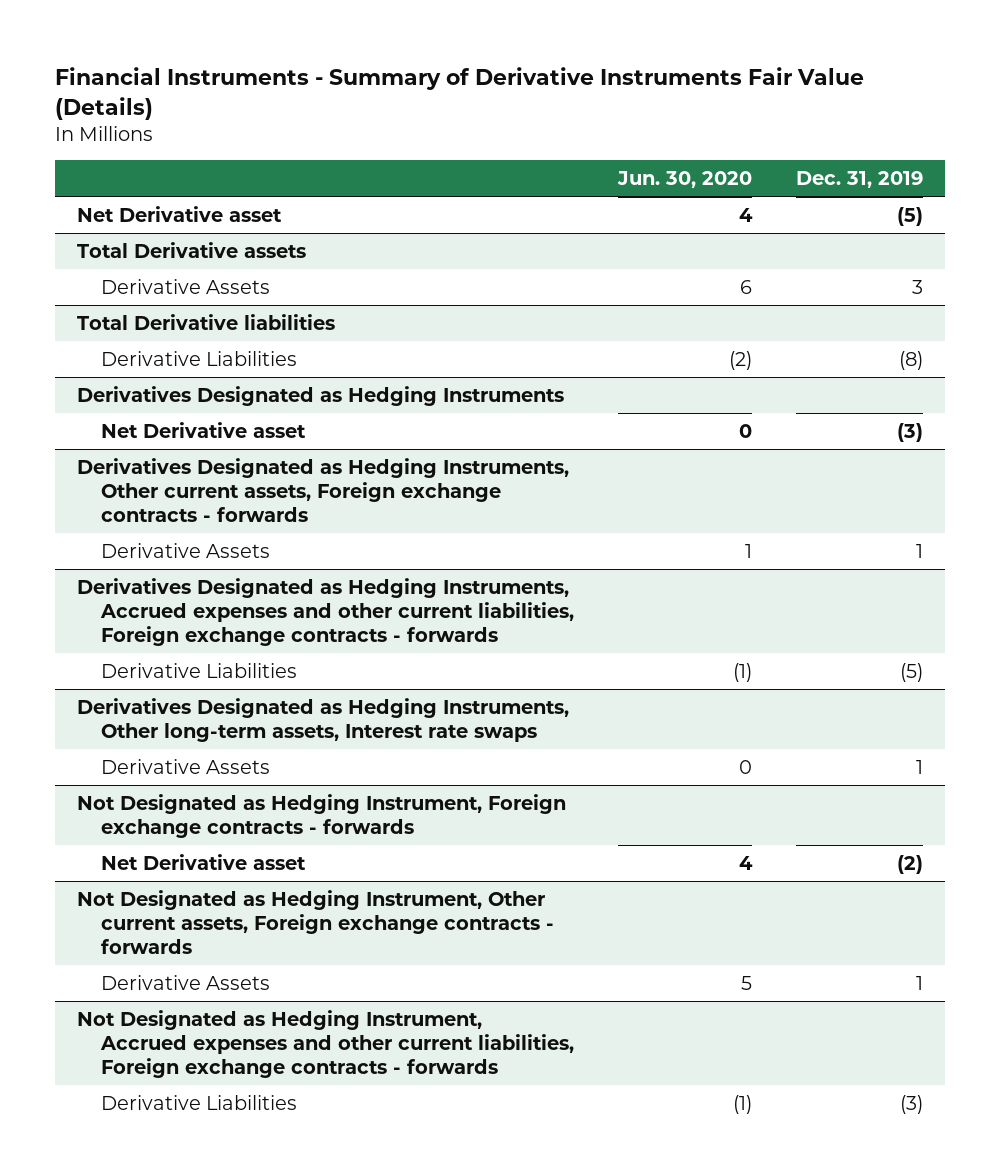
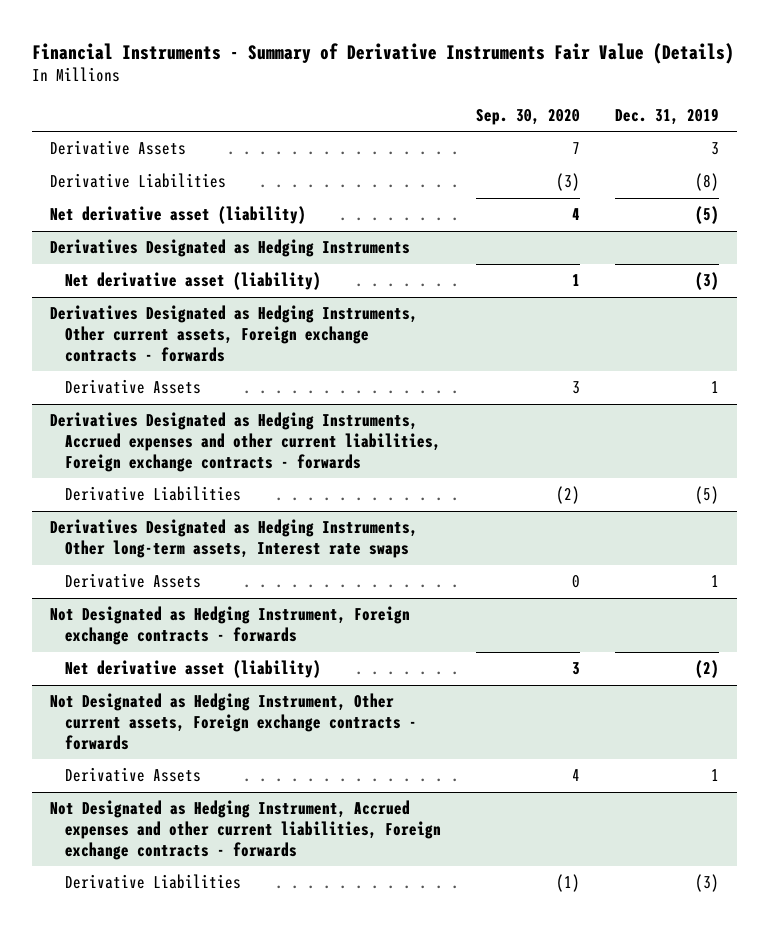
[617,171,753,189] Jun. 30, 2020 -> none
none -> [476,108,581,125] Sep. 30, 2020
[77,205,283,222] Net Derivative asset -> none
[77,241,307,258] Total Derivative assets -> none
[77,313,336,330] Total Derivative liabilities -> none
none -> [50,206,307,225] Net derivative asset (liability)
[100,421,306,438] Net Derivative asset -> [64,272,321,291] Net derivative asset (liability)
[100,853,306,870] Net Derivative asset -> [64,660,321,679] Net derivative asset (liability)

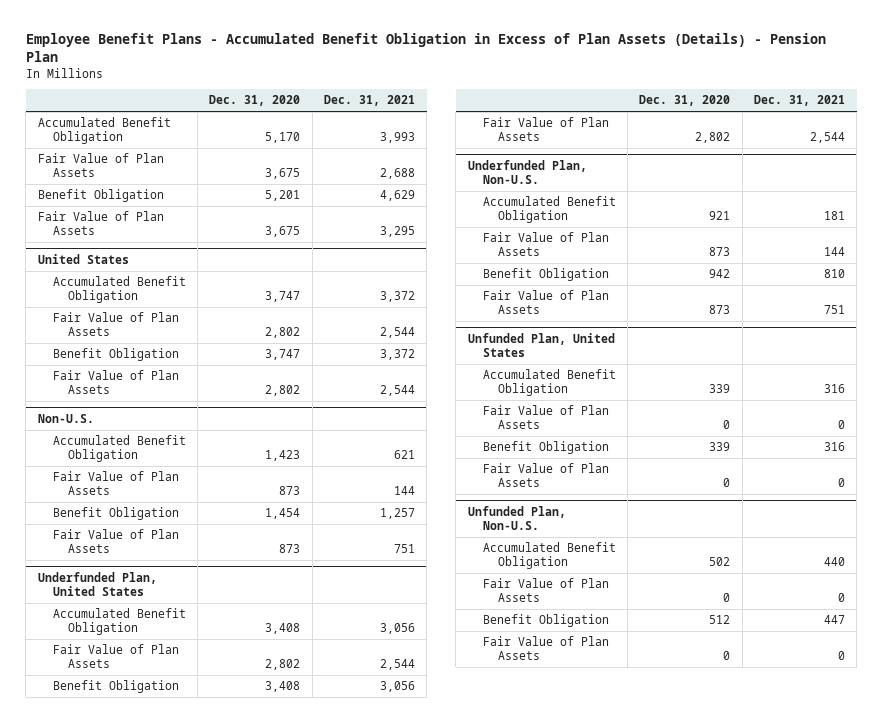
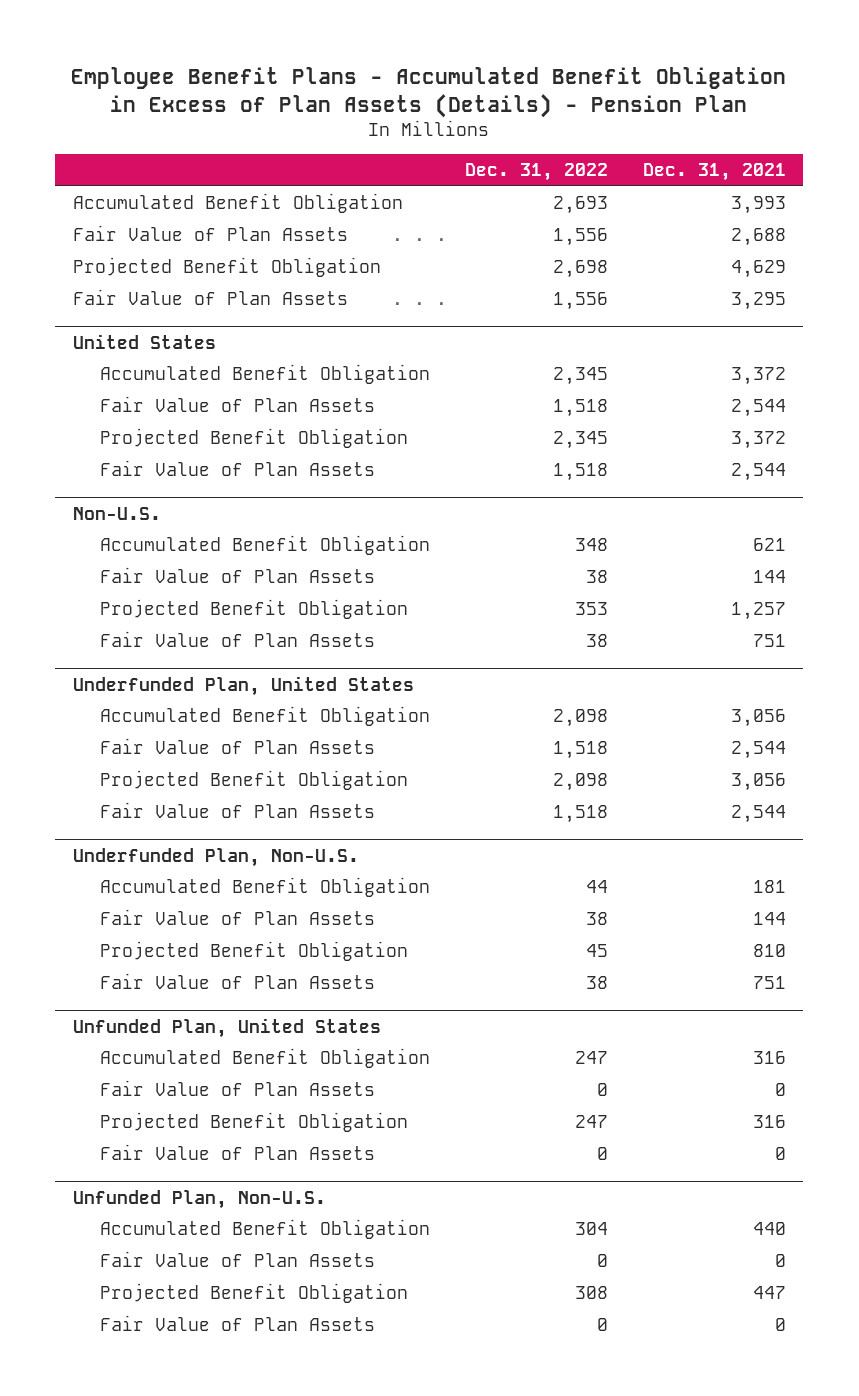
[209,95,301,107] Dec. 31, 2020 -> none
none -> [464,163,608,182] Dec. 31, 2022
[37,189,164,203] Benefit Obligation -> [73,257,382,278] Projected Benefit Obligation
[52,348,179,362] Benefit Obligation -> [99,428,408,449] Projected Benefit Obligation
[52,507,179,521] Benefit Obligation -> [99,599,408,620] Projected Benefit Obligation
[52,680,179,694] Benefit Obligation -> [99,770,408,791] Projected Benefit Obligation
[482,268,609,282] Benefit Obligation -> [99,941,408,962] Projected Benefit Obligation
[482,441,609,455] Benefit Obligation -> [99,1112,408,1133] Projected Benefit Obligation
[482,614,609,628] Benefit Obligation -> [99,1283,408,1304] Projected Benefit Obligation

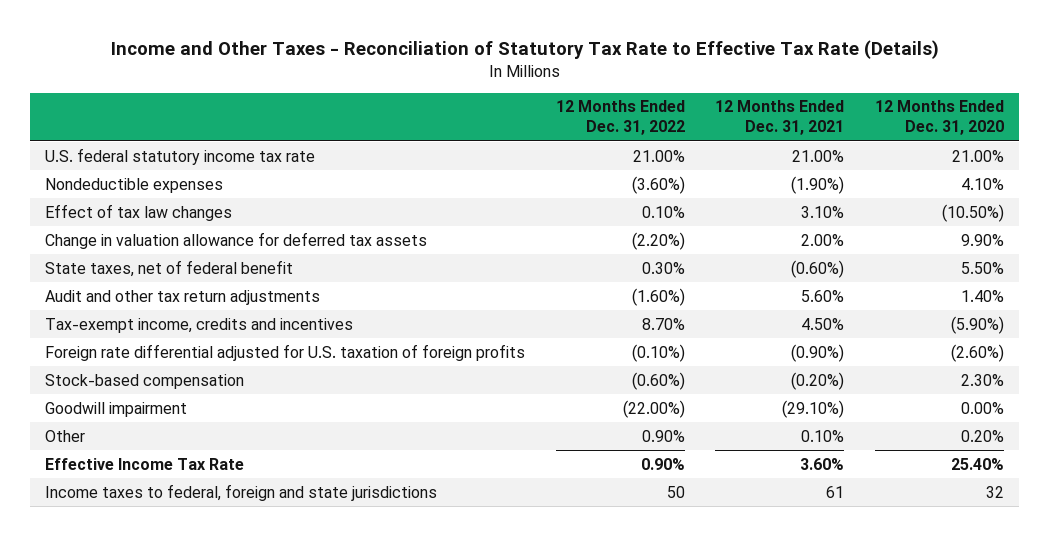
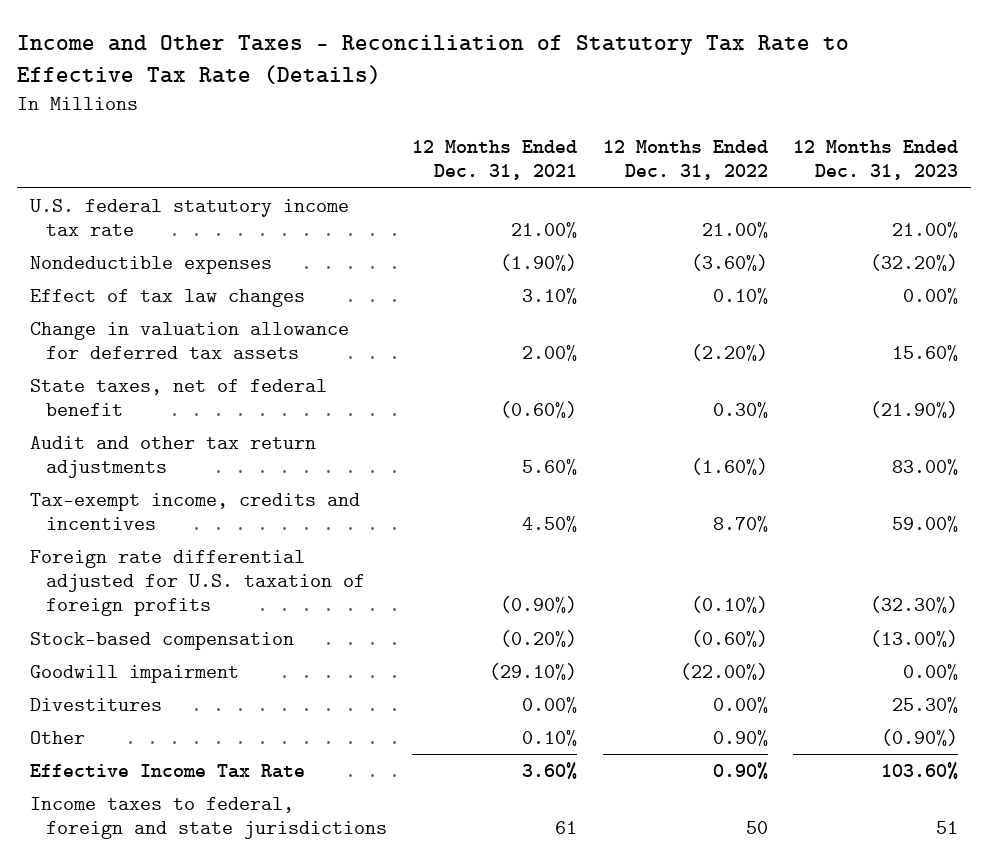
[874,100,1004,136] 12 Months Ended Dec. 31, 2020 -> none
none -> [793,140,959,181] 12 Months Ended Dec. 31, 2023
none -> [30,697,163,711] Divestitures

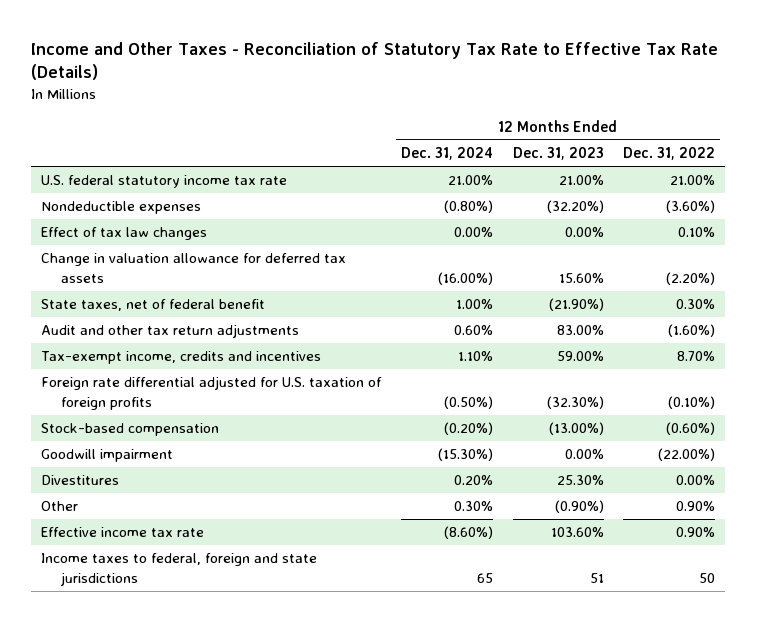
[412,140,578,181] 12 Months Ended Dec. 31, 2021 -> none
none -> [400,147,493,161] Dec. 31, 2024
[30,763,306,778] Effective Income Tax Rate -> [41,527,205,538] Effective income tax rate

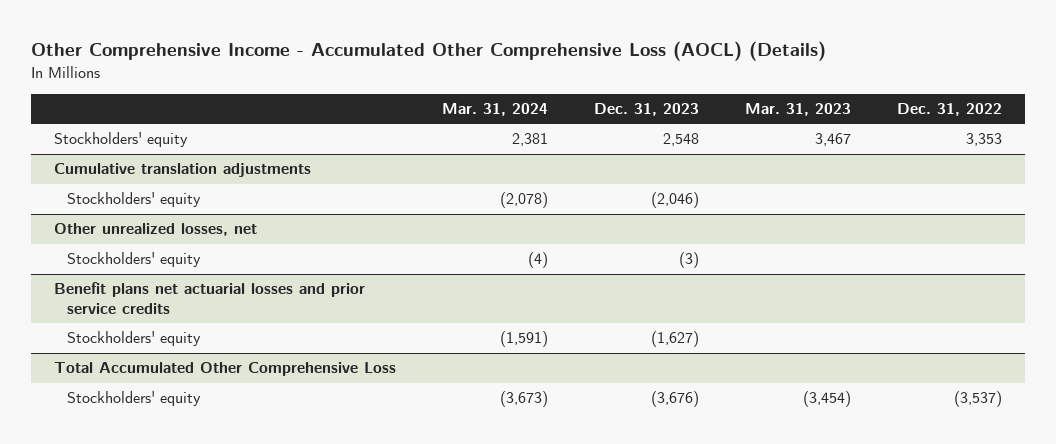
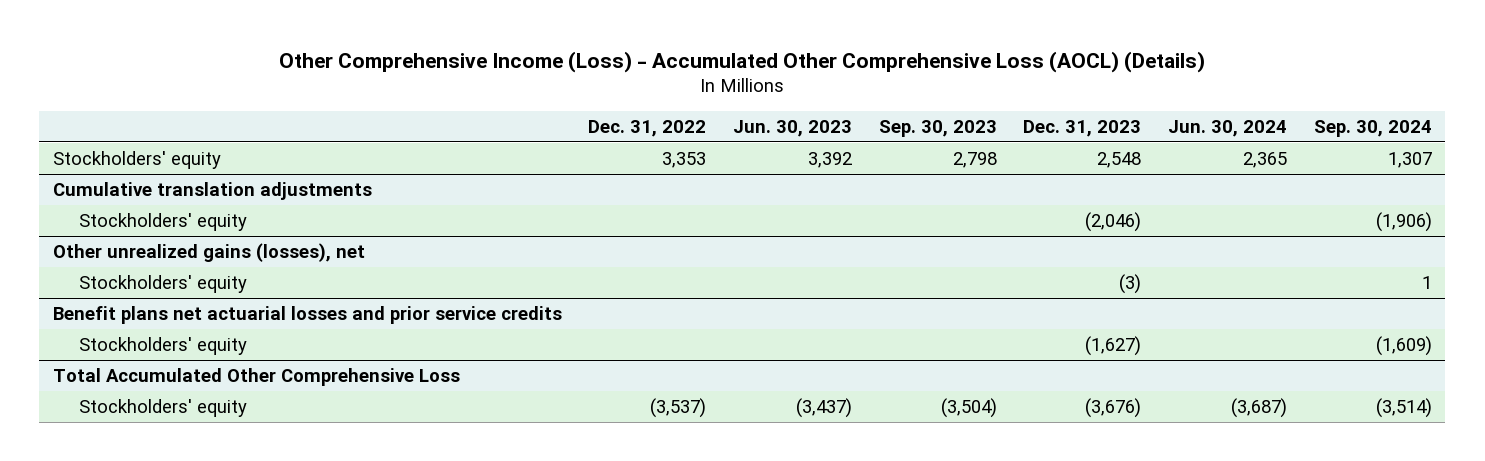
[31,41,827,62] Other Comprehensive Income - Accumulated Other Comprehensive Loss (AOCL) (Details) -> [279,50,1206,73] Other Comprehensive Income (Loss) - Accumulated Other Comprehensive Loss (AOCL) (Details)
[442,103,549,117] Mar. 31, 2024 -> none
[744,103,851,117] Mar. 31, 2023 -> none
none -> [733,119,853,137] Jun. 30, 2023
none -> [878,119,997,137] Sep. 30, 2023
none -> [1168,119,1288,137] Jun. 30, 2024
none -> [1313,119,1432,137] Sep. 30, 2024
[54,223,258,237] Other unrealized losses, net -> [52,243,365,263] Other unrealized gains (losses), net

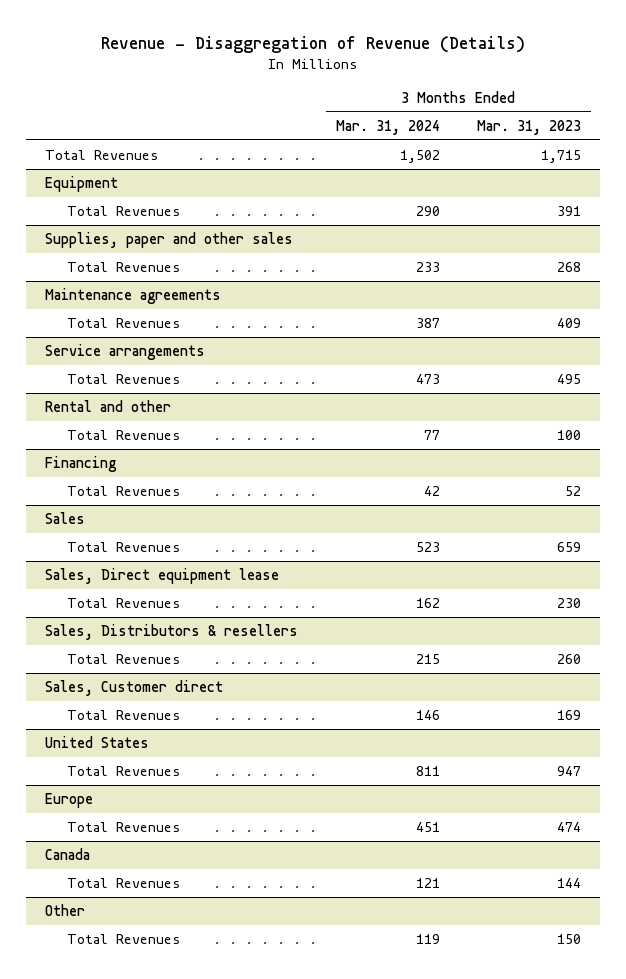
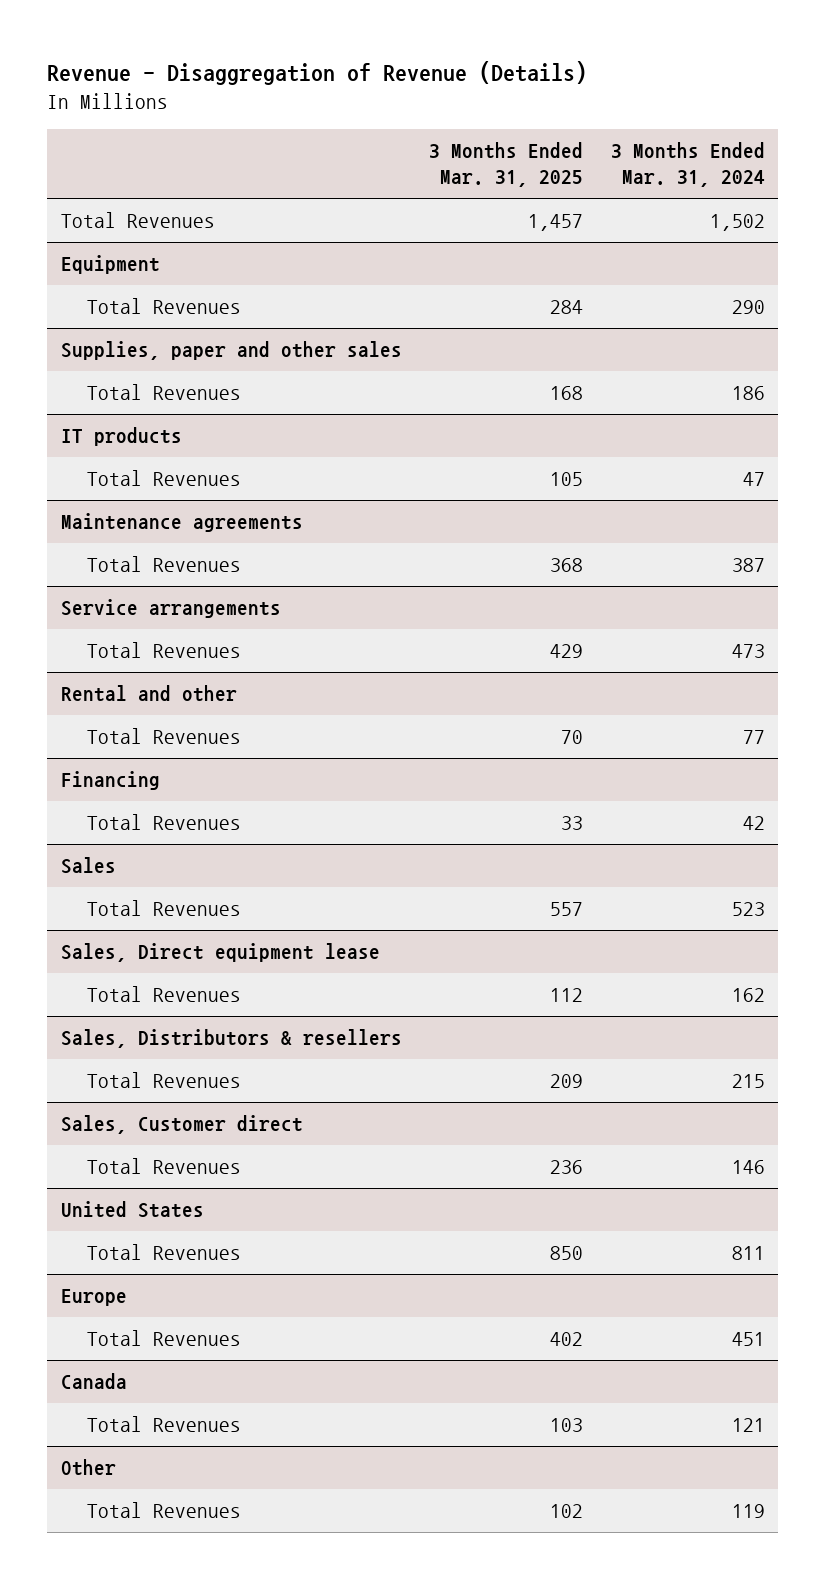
[477,119,582,135] Mar. 31, 2023 -> none
none -> [429,142,584,188] 3 Months Ended Mar. 31, 2025
[415,262,440,273] 233 -> [731,386,765,401] 186
none -> [60,427,182,447] IT products
none -> [86,470,241,487] Total Revenues

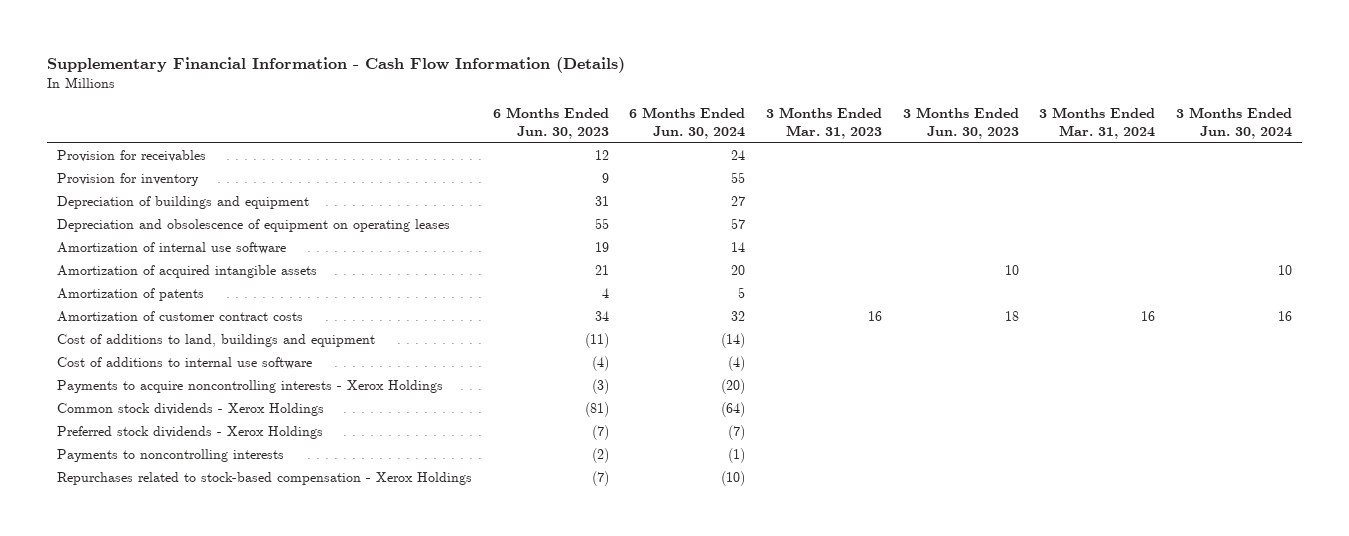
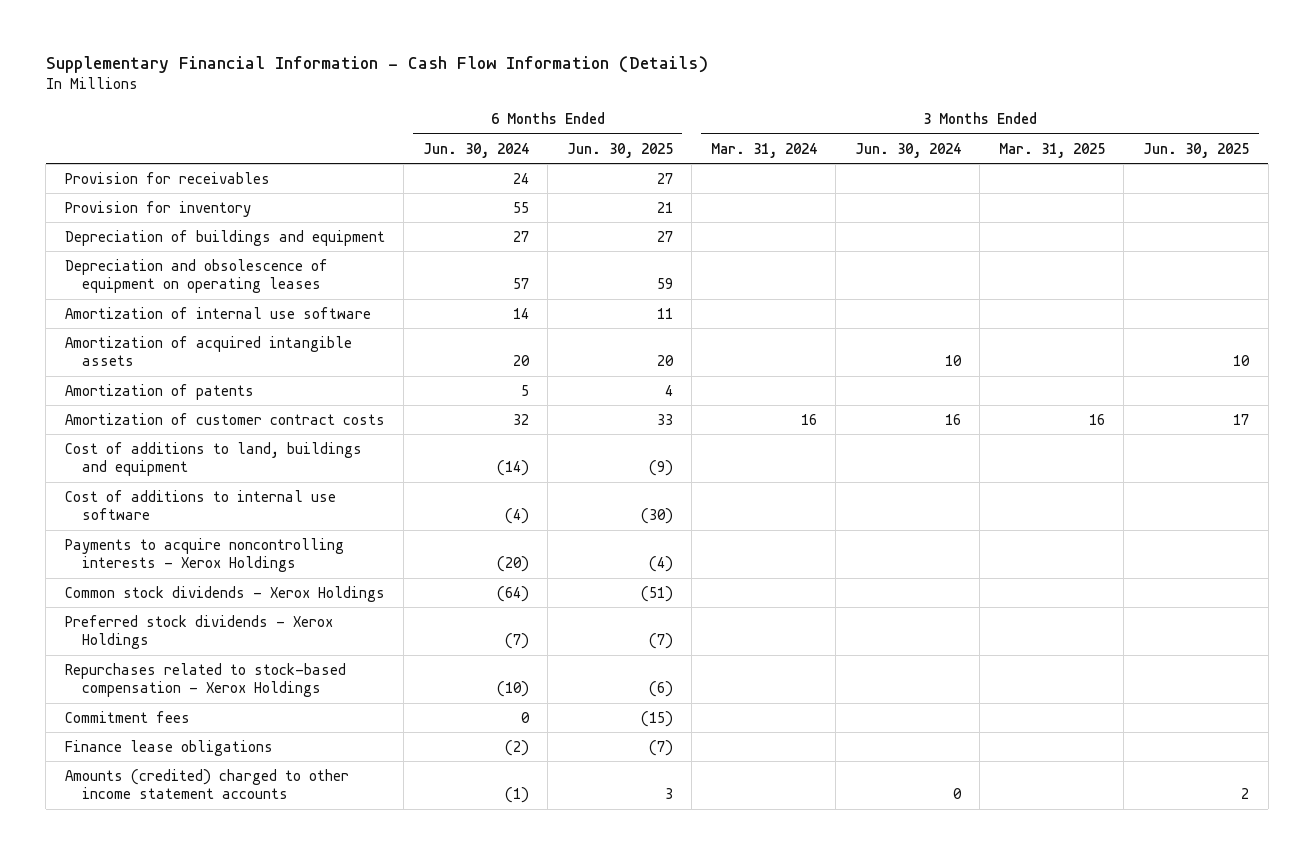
[492,107,609,140] 6 Months Ended Jun. 30, 2023 -> none
[766,107,883,140] 3 Months Ended Mar. 31, 2023 -> none
[902,107,1019,140] 3 Months Ended Jun. 30, 2023 -> none
none -> [566,142,673,158] Jun. 30, 2025
none -> [998,142,1105,158] Mar. 31, 2025
none -> [1143,142,1250,158] Jun. 30, 2025
[57,449,285,463] Payments to noncontrolling interests -> none
none -> [64,710,190,723] Commitment fees
none -> [64,739,273,756] Finance lease obligations
none -> [64,768,349,800] Amounts (credited) charged to other income statement accounts

